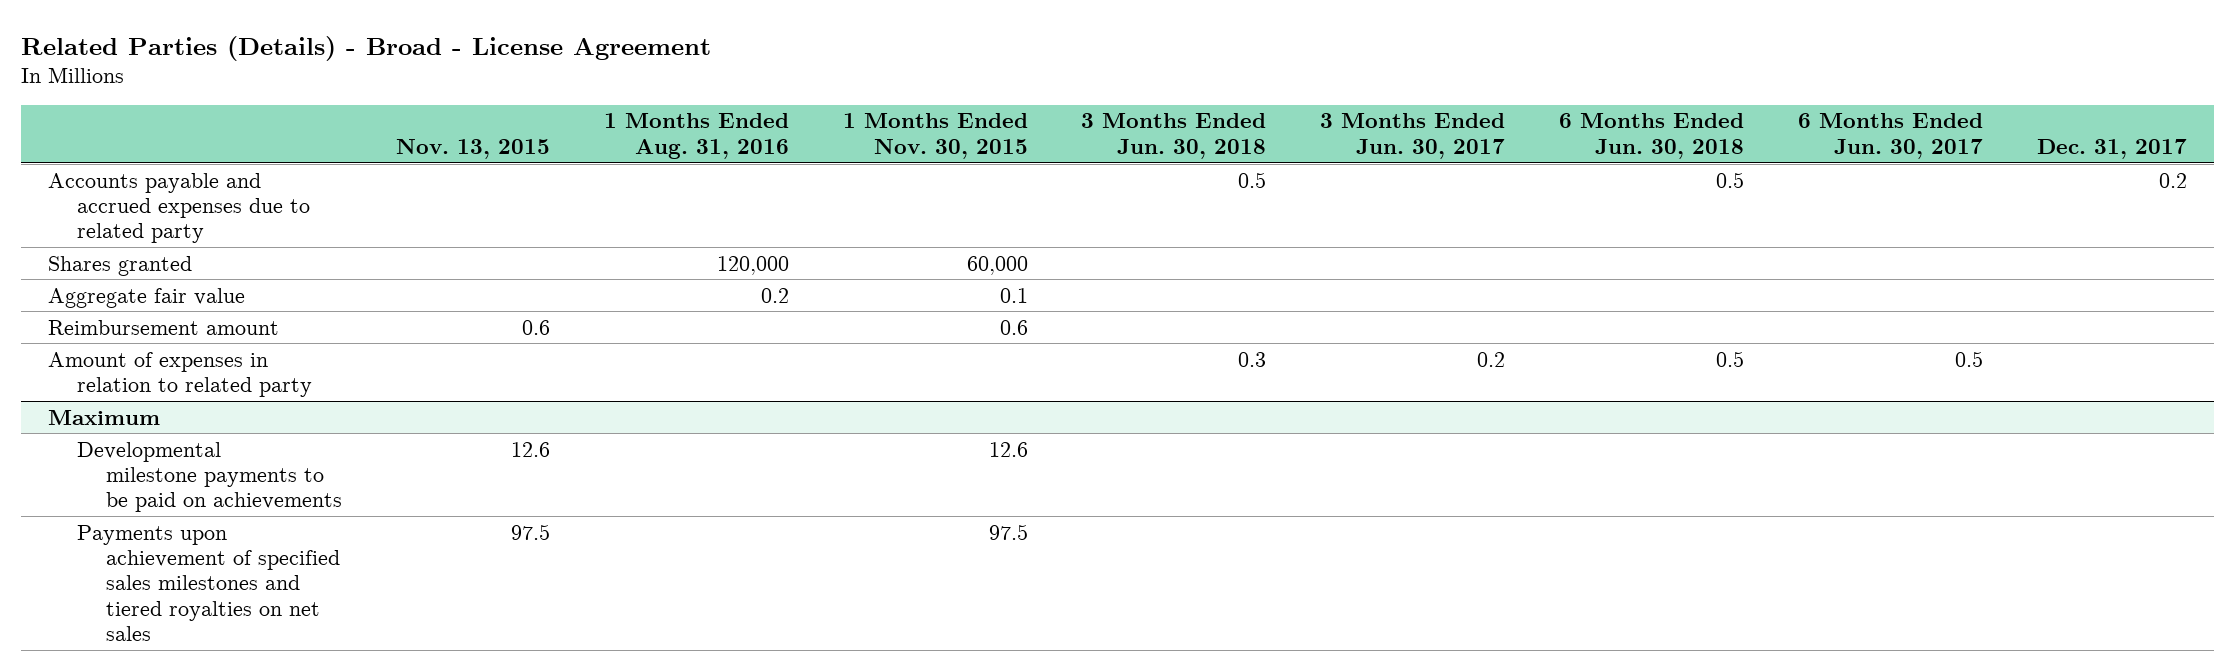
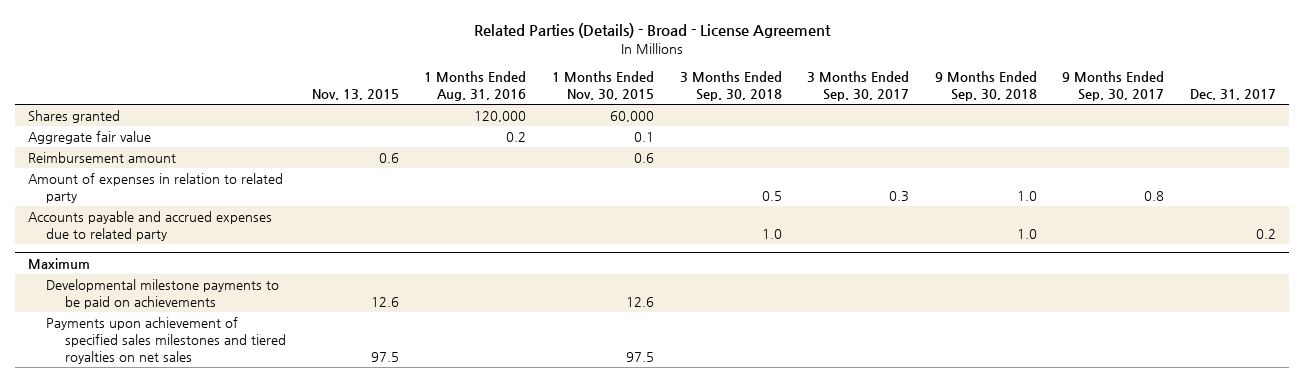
[1081,113,1267,159] 3 Months Ended Jun. 30, 2018 -> none
[1320,113,1506,159] 3 Months Ended Jun. 30, 2017 -> none
[1559,113,1745,159] 6 Months Ended Jun. 30, 2018 -> none
[1798,113,1984,159] 6 Months Ended Jun. 30, 2017 -> none
none -> [679,71,782,102] 3 Months Ended Sep. 30, 2018
none -> [807,71,910,102] 3 Months Ended Sep. 30, 2017
none -> [934,71,1037,102] 9 Months Ended Sep. 30, 2018
none -> [1062,71,1165,102] 9 Months Ended Sep. 30, 2017
[48,172,311,244] Accounts payable and accrued expenses due to related party -> [27,211,272,242] Accounts payable and accrued expenses due to related party

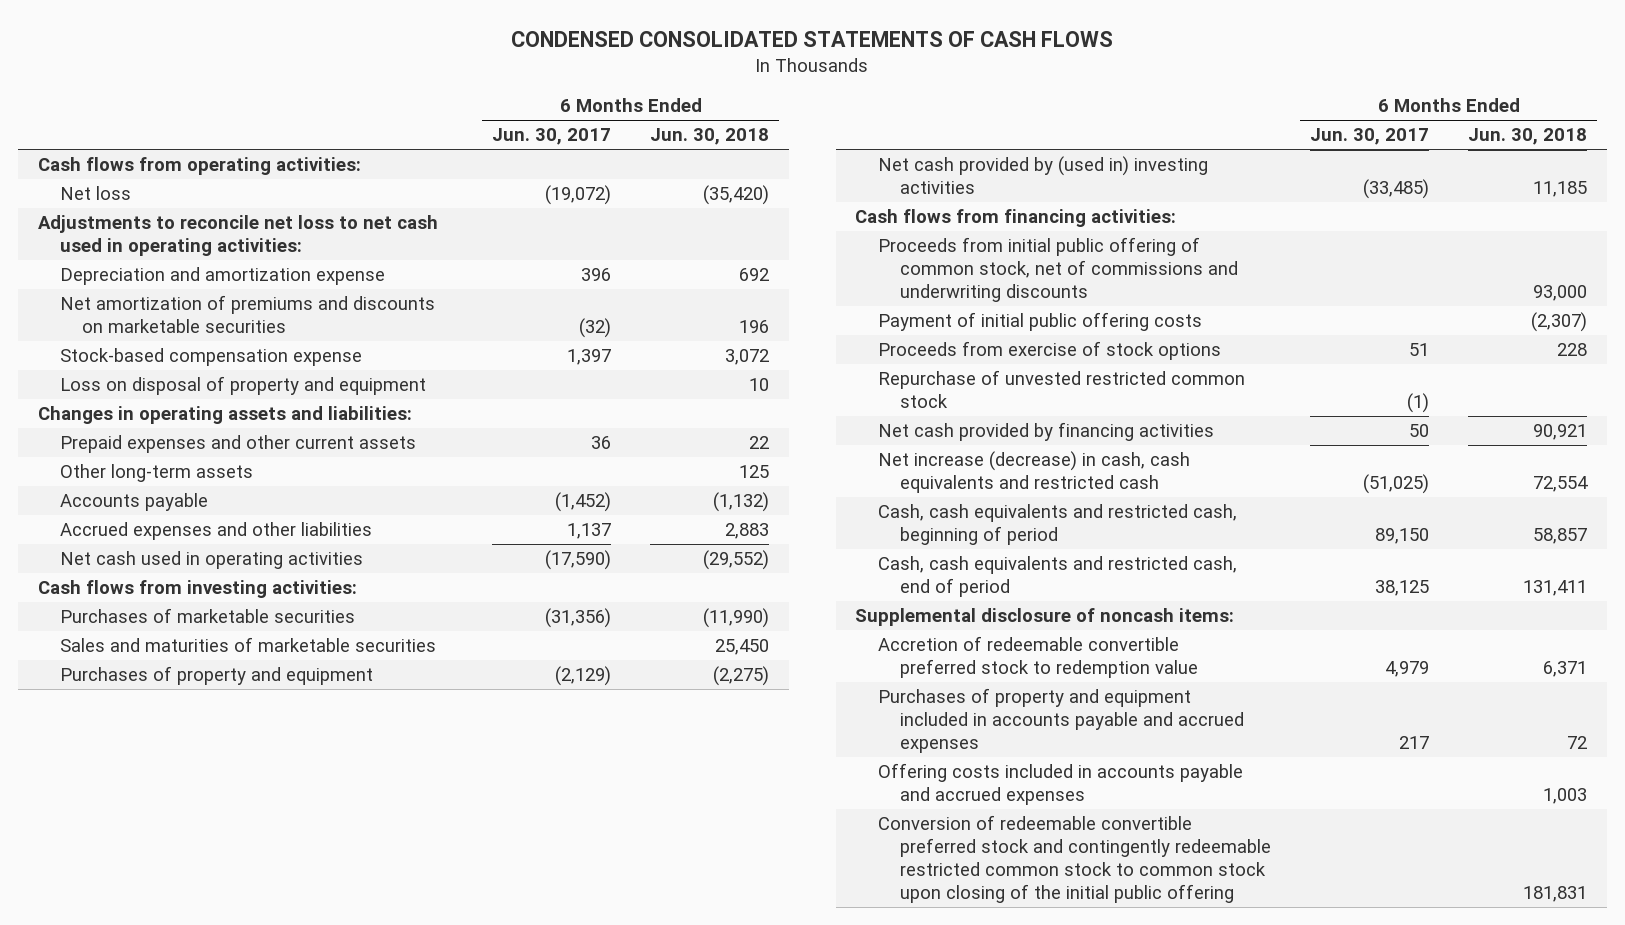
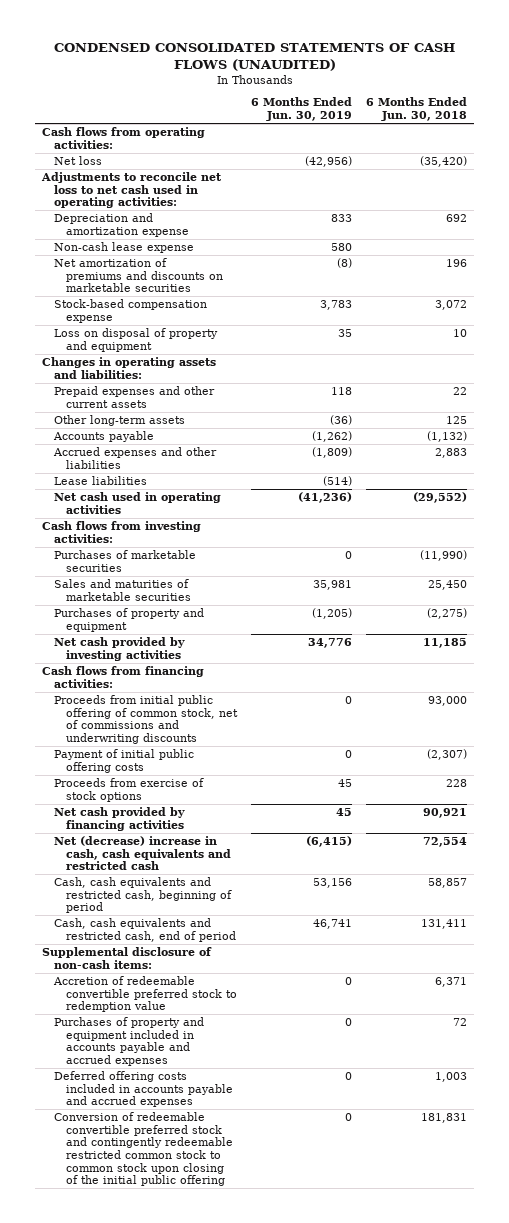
[511,31,1114,48] CONDENSED CONSOLIDATED STATEMENTS OF CASH FLOWS -> [53,42,455,71] CONDENSED CONSOLIDATED STATEMENTS OF CASH FLOWS (UNAUDITED)
[492,128,612,146] Jun. 30, 2017 -> none
none -> [251,97,353,122] 6 Months Ended Jun. 30, 2019
none -> [53,241,194,253] Non-cash lease expense
none -> [53,475,147,485] Lease liabilities
[877,156,1208,195] Net cash provided by (used in) investing activities -> [53,636,185,661] Net cash provided by investing activities
[877,370,1245,409] Repurchase of unvested restricted common stock -> none
[877,451,1190,494] Net increase (decrease) in cash, cash equivalents and restricted cash -> [53,835,231,871] Net (decrease) increase in cash, cash equivalents and restricted cash
[855,608,1235,627] Supplemental disclosure of noncash items: -> [41,946,212,969] Supplemental disclosure of non-cash items:
[877,763,1243,806] Offering costs included in accounts payable and accrued expenses -> [53,1070,233,1108] Deferred offering costs included in accounts payable and accrued expenses

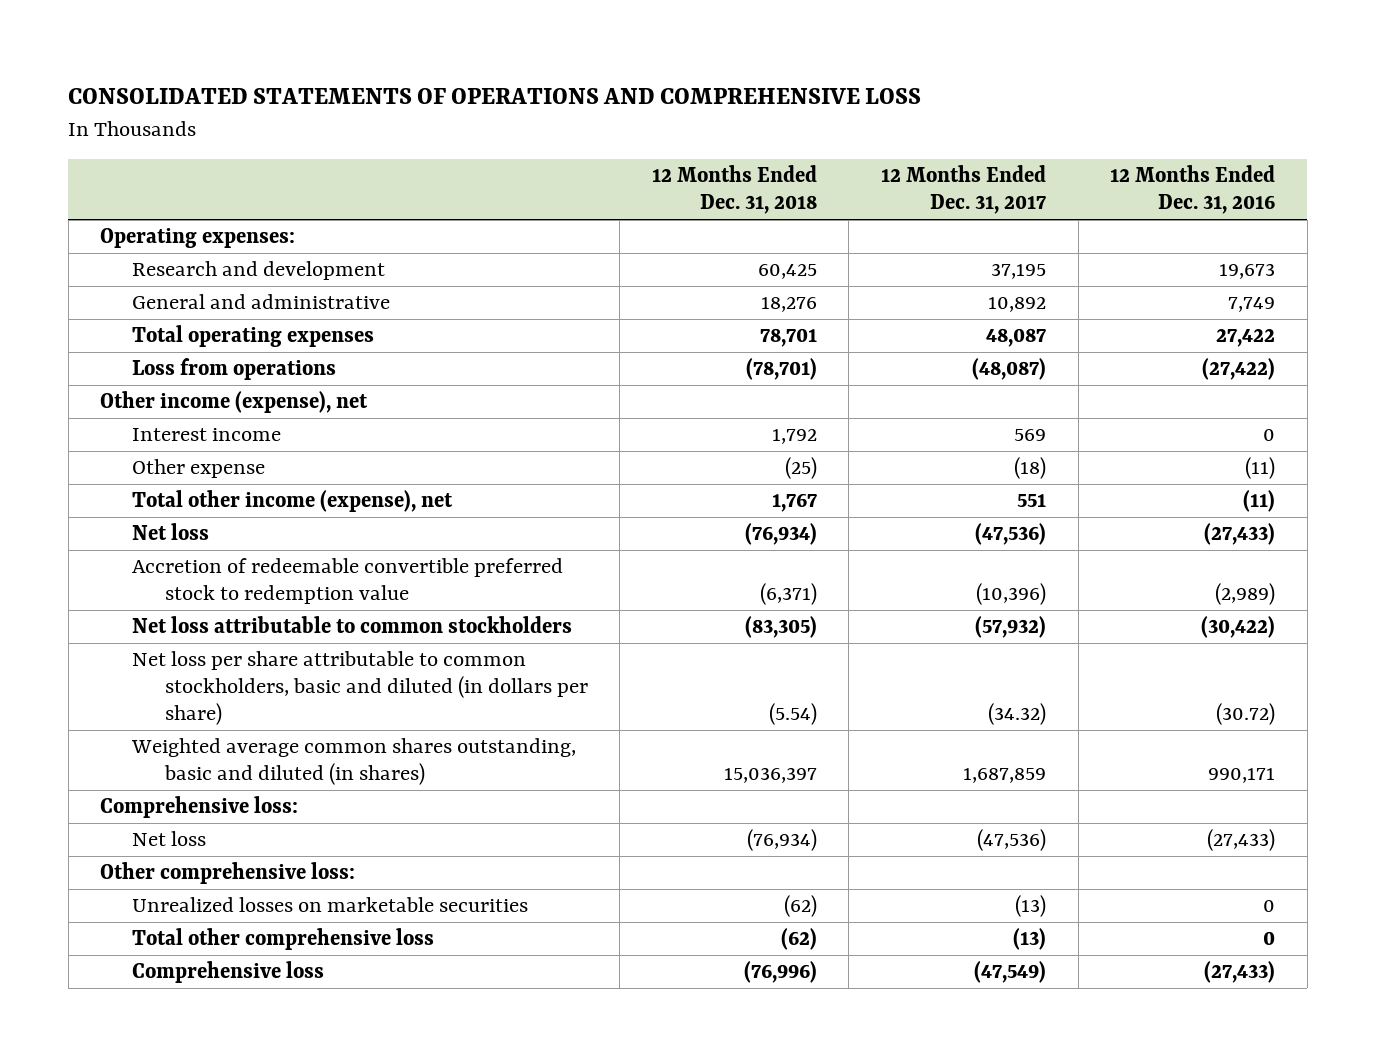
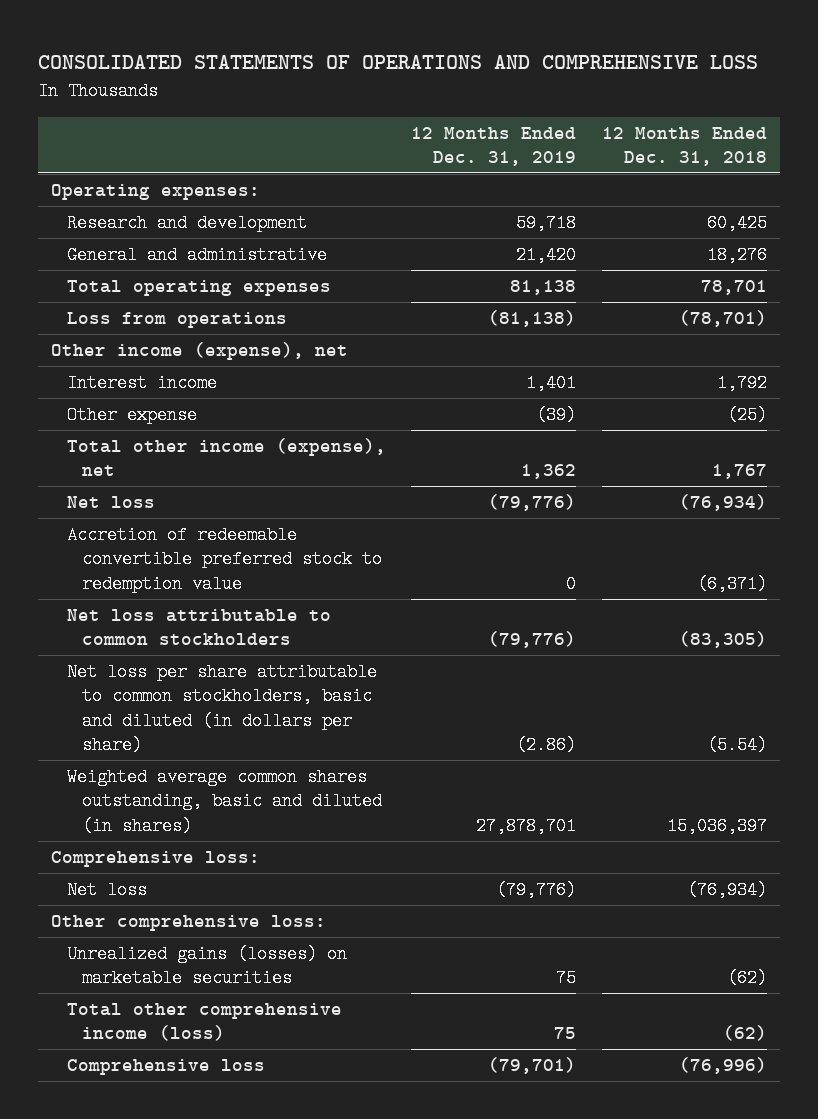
[880,165,1046,215] 12 Months Ended Dec. 31, 2017 -> none
[1110,165,1276,215] 12 Months Ended Dec. 31, 2016 -> none
none -> [411,126,577,166] 12 Months Ended Dec. 31, 2019
[132,897,529,913] Unrealized losses on marketable securities -> [66,945,347,988] Unrealized gains (losses) on marketable securities
[132,928,435,951] Total other comprehensive loss -> [66,1003,342,1042] Total other comprehensive income (loss)

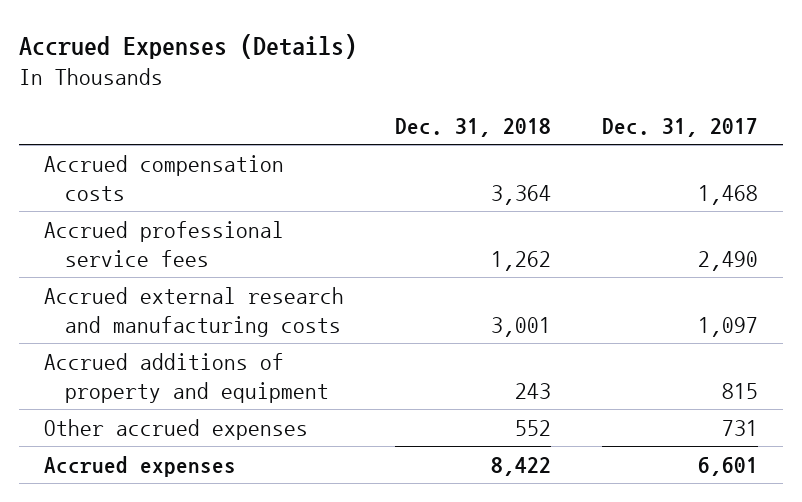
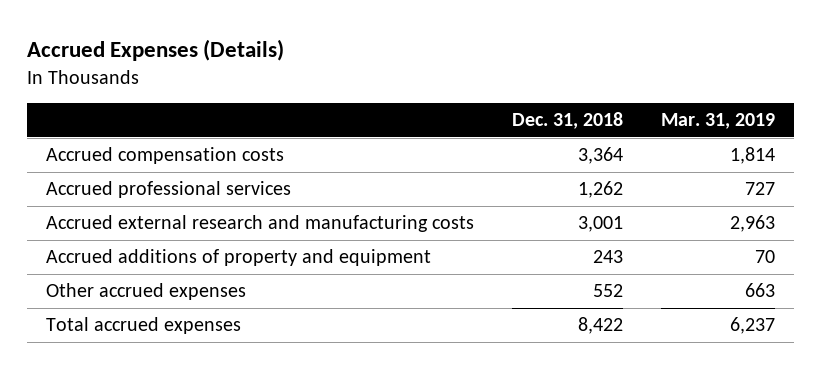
[601,117,758,137] Dec. 31, 2017 -> none
none -> [661,113,776,130] Mar. 31, 2019
[44,220,285,267] Accrued professional service fees -> [45,181,291,199] Accrued professional services
[44,455,237,477] Accrued expenses -> [45,317,241,335] Total accrued expenses

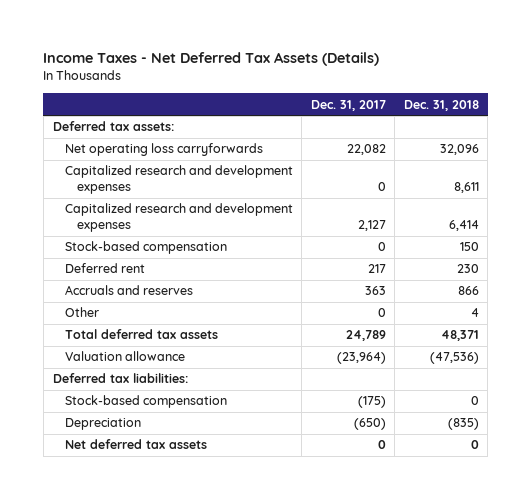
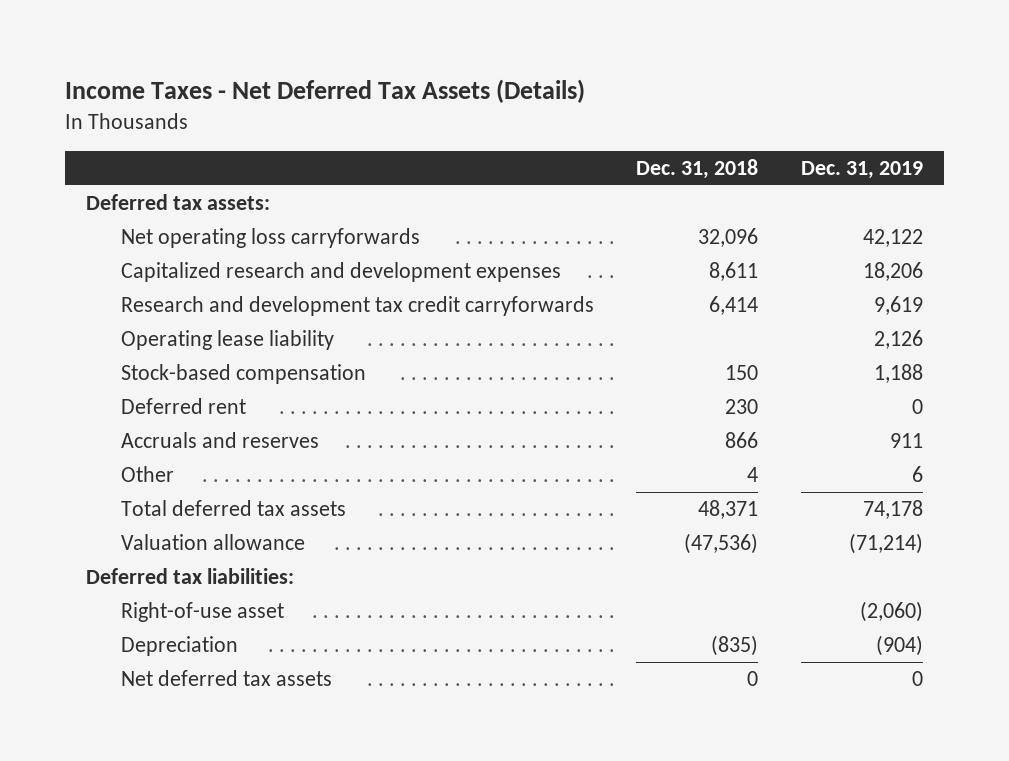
[310,99,386,111] Dec. 31, 2017 -> none
none -> [800,160,923,179] Dec. 31, 2019
[64,203,293,233] Capitalized research and development expenses -> [120,295,594,316] Research and development tax credit carryforwards
none -> [120,329,334,350] Operating lease liability
[64,395,227,409] Stock-based compensation -> none
none -> [120,601,284,622] Right-of-use asset

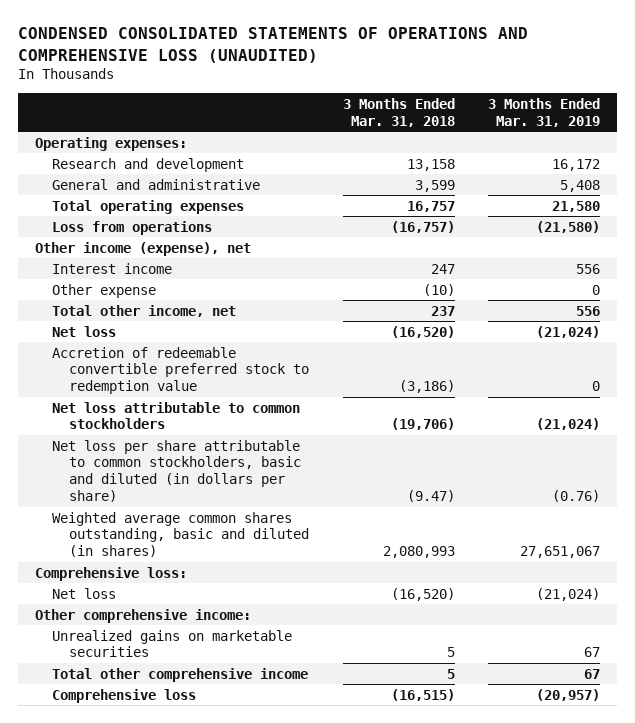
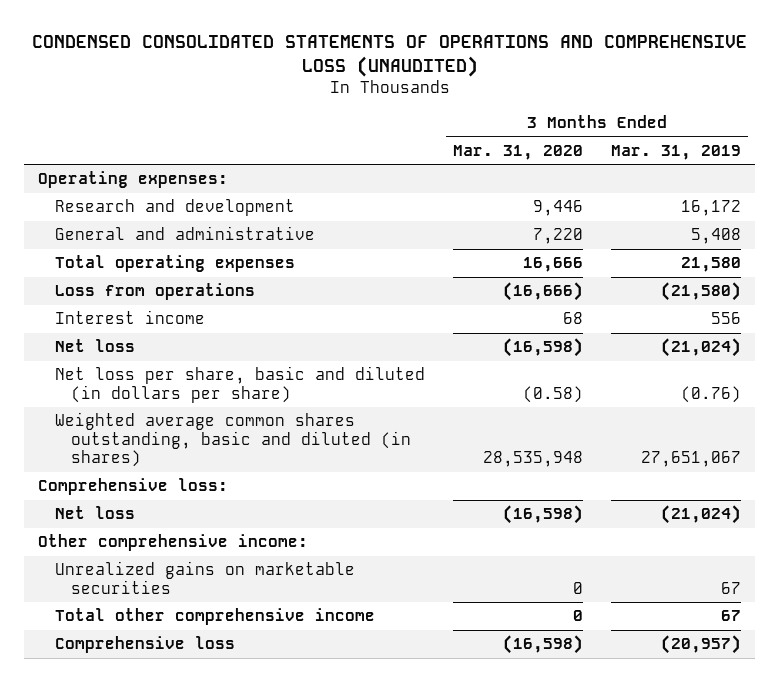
[342,97,455,127] 3 Months Ended Mar. 31, 2018 -> none
none -> [452,144,583,160] Mar. 31, 2020
[34,241,251,256] Other income (expense), net -> none
[51,283,156,298] Other expense -> none
[51,304,236,317] Total other income, net -> none
[51,346,310,395] Accretion of redeemable convertible preferred stock to redemption value -> none
[51,401,300,430] Net loss attributable to common stockholders -> none
[51,439,302,503] Net loss per share attributable to common stockholders, basic and diluted (in dollars per share) -> [54,366,425,403] Net loss per share, basic and diluted (in dollars per share)

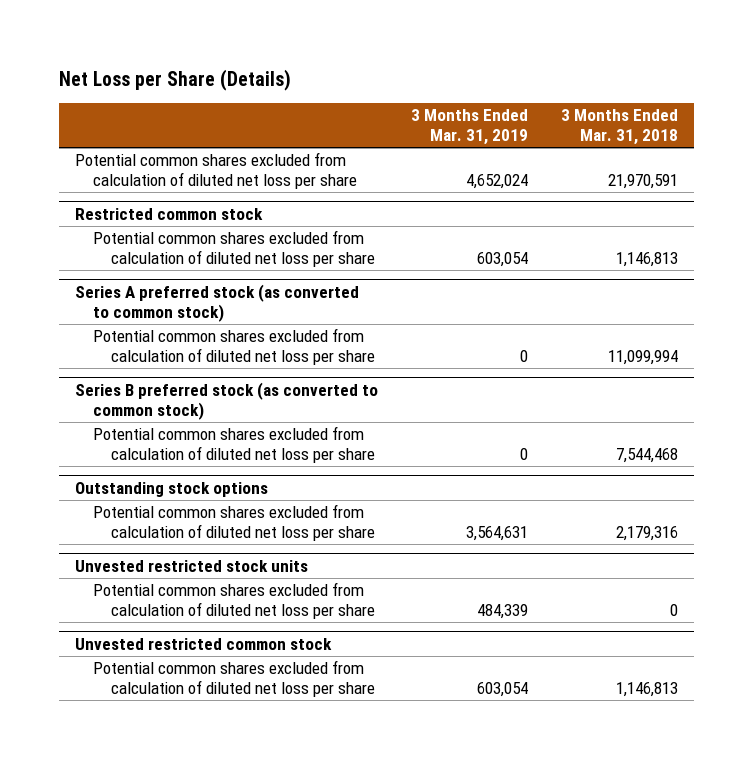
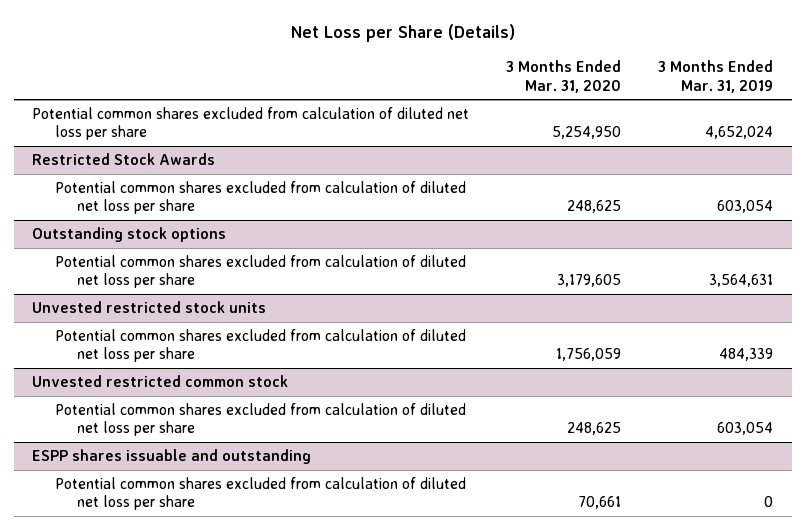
[560,109,678,145] 3 Months Ended Mar. 31, 2018 -> none
none -> [506,60,622,93] 3 Months Ended Mar. 31, 2020
[75,208,264,221] Restricted common stock -> [32,153,216,166] Restricted Stock Awards
[75,284,360,323] Series A preferred stock (as converted to common stock) -> none
[93,328,375,366] Potential common shares excluded from calculation of diluted net loss per share -> none
[75,382,379,421] Series B preferred stock (as converted to common stock) -> none
[93,426,375,464] Potential common shares excluded from calculation of diluted net loss per share -> none
none -> [32,449,312,465] ESPP shares issuable and outstanding
none -> [54,477,466,511] Potential common shares excluded from calculation of diluted net loss per share

